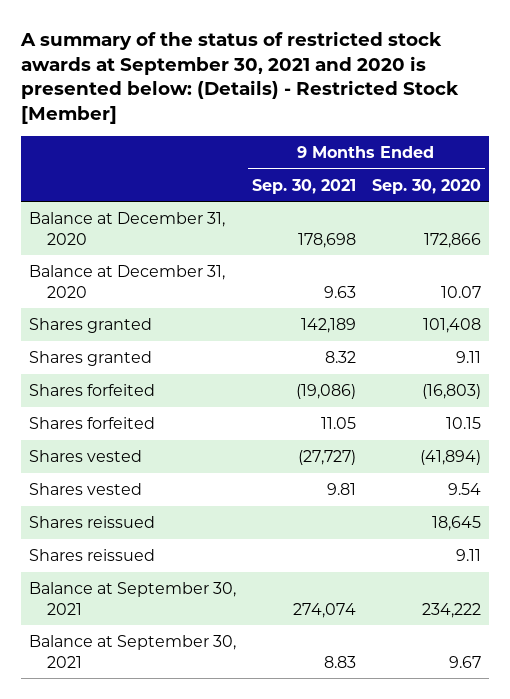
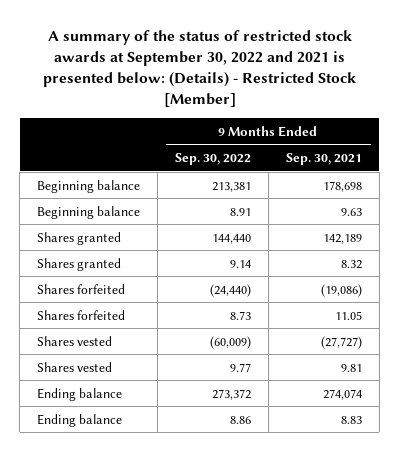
[19,30,459,125] A summary of the status of restricted stock awards at September 30, 2021 and 2020 is presented below: (Details) - Restricted Stock [Member] -> [42,29,356,108] A summary of the status of restricted stock awards at September 30, 2022 and 2021 is presented below: (Details) - Restricted Stock [Member]
[371,178,481,194] Sep. 30, 2020 -> none
none -> [175,153,252,166] Sep. 30, 2022
[28,211,225,245] Balance at December 31, 2020 -> [37,179,141,193] Beginning balance
[28,264,225,298] Balance at December 31, 2020 -> [37,205,141,219] Beginning balance
[28,515,155,528] Shares reissued -> none
[28,548,155,561] Shares reissued -> none
[28,581,236,615] Balance at September 30, 2021 -> [37,387,123,401] Ending balance
[28,634,236,668] Balance at September 30, 2021 -> [37,413,123,427] Ending balance

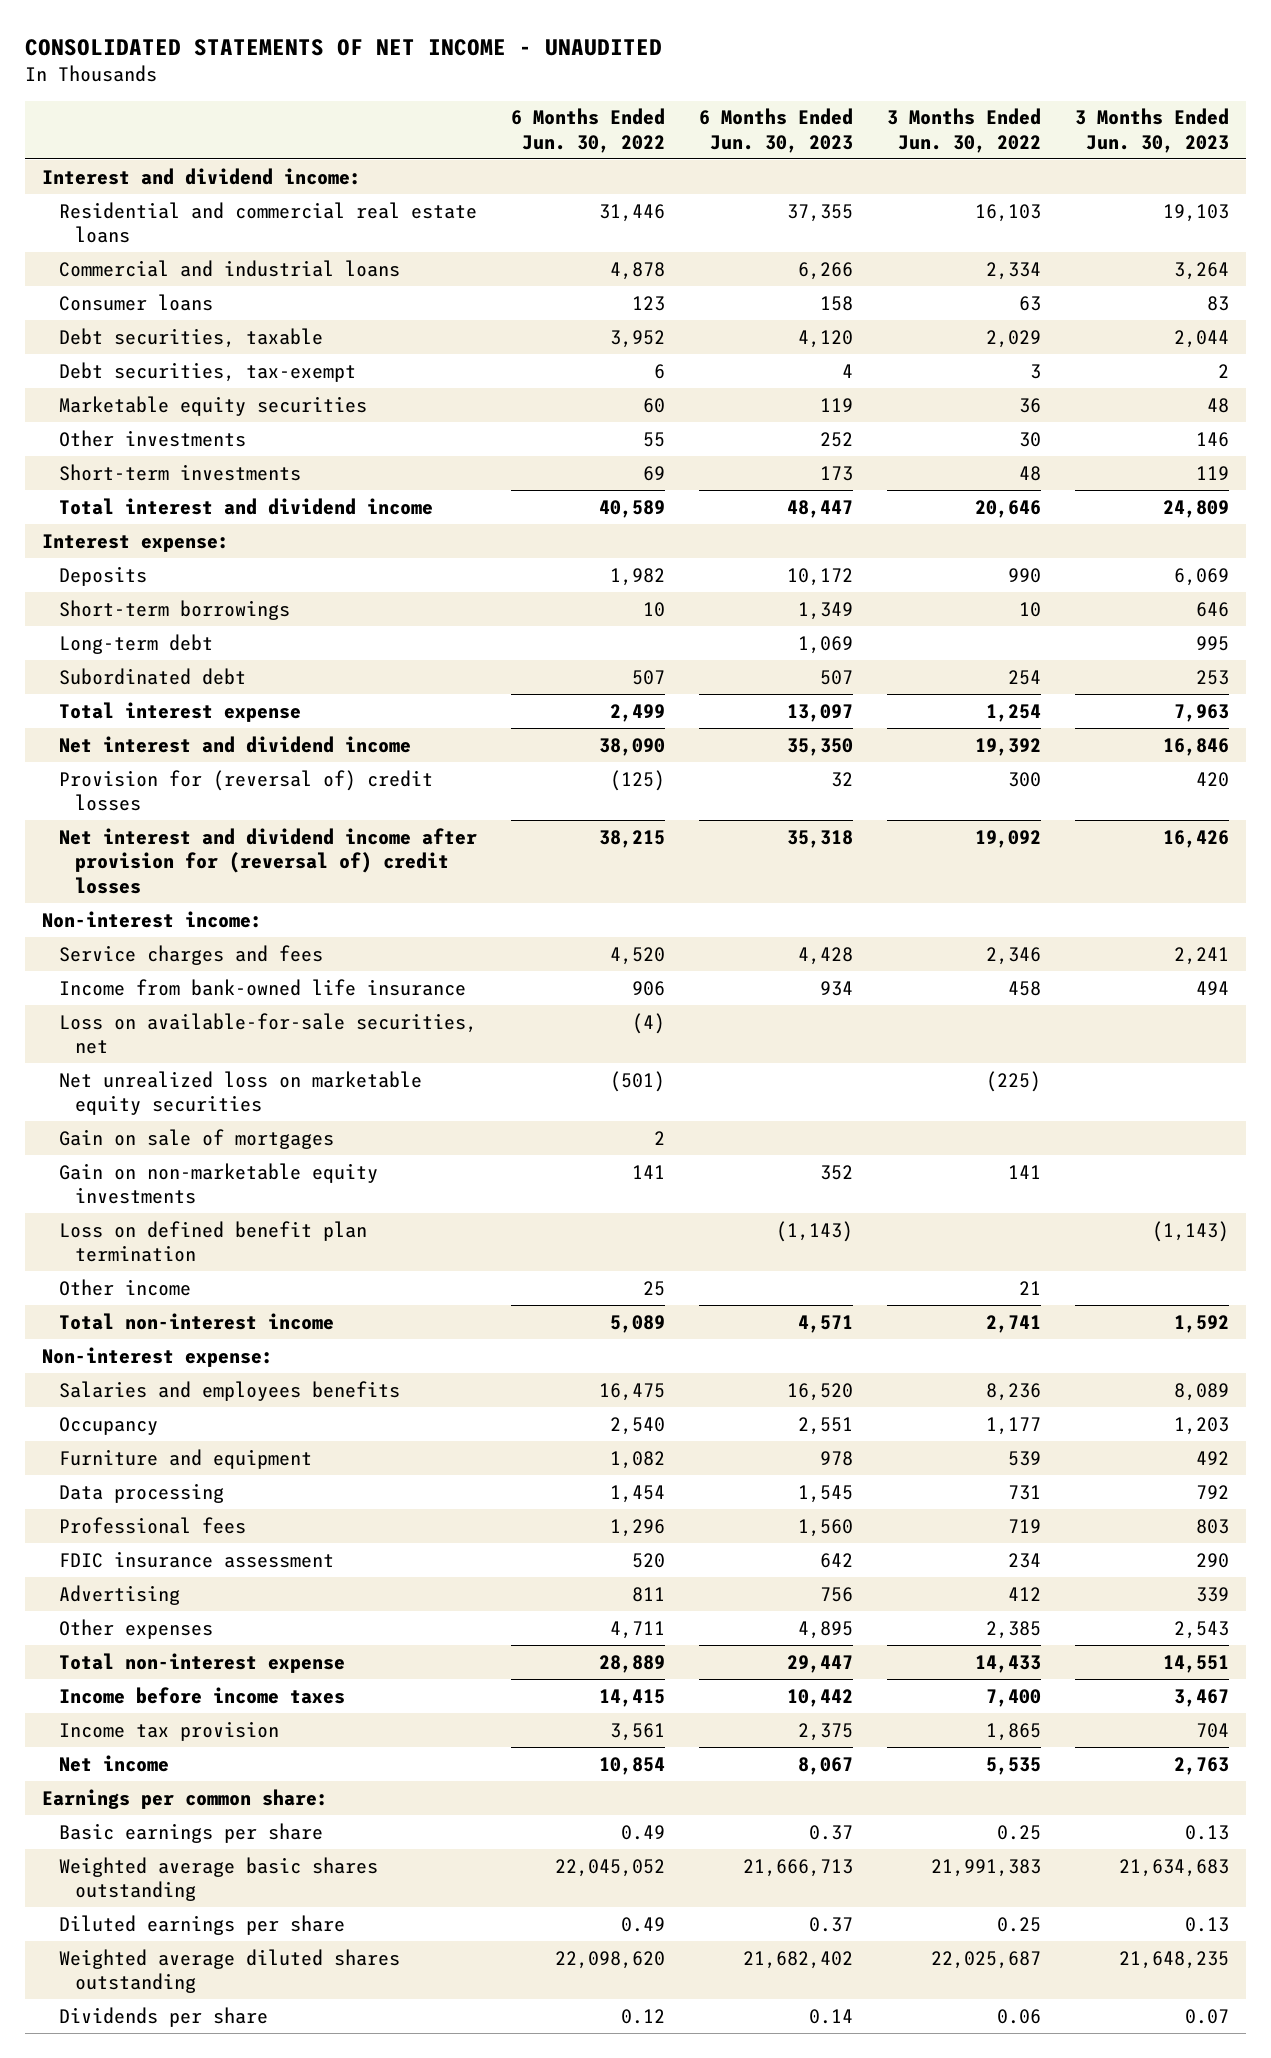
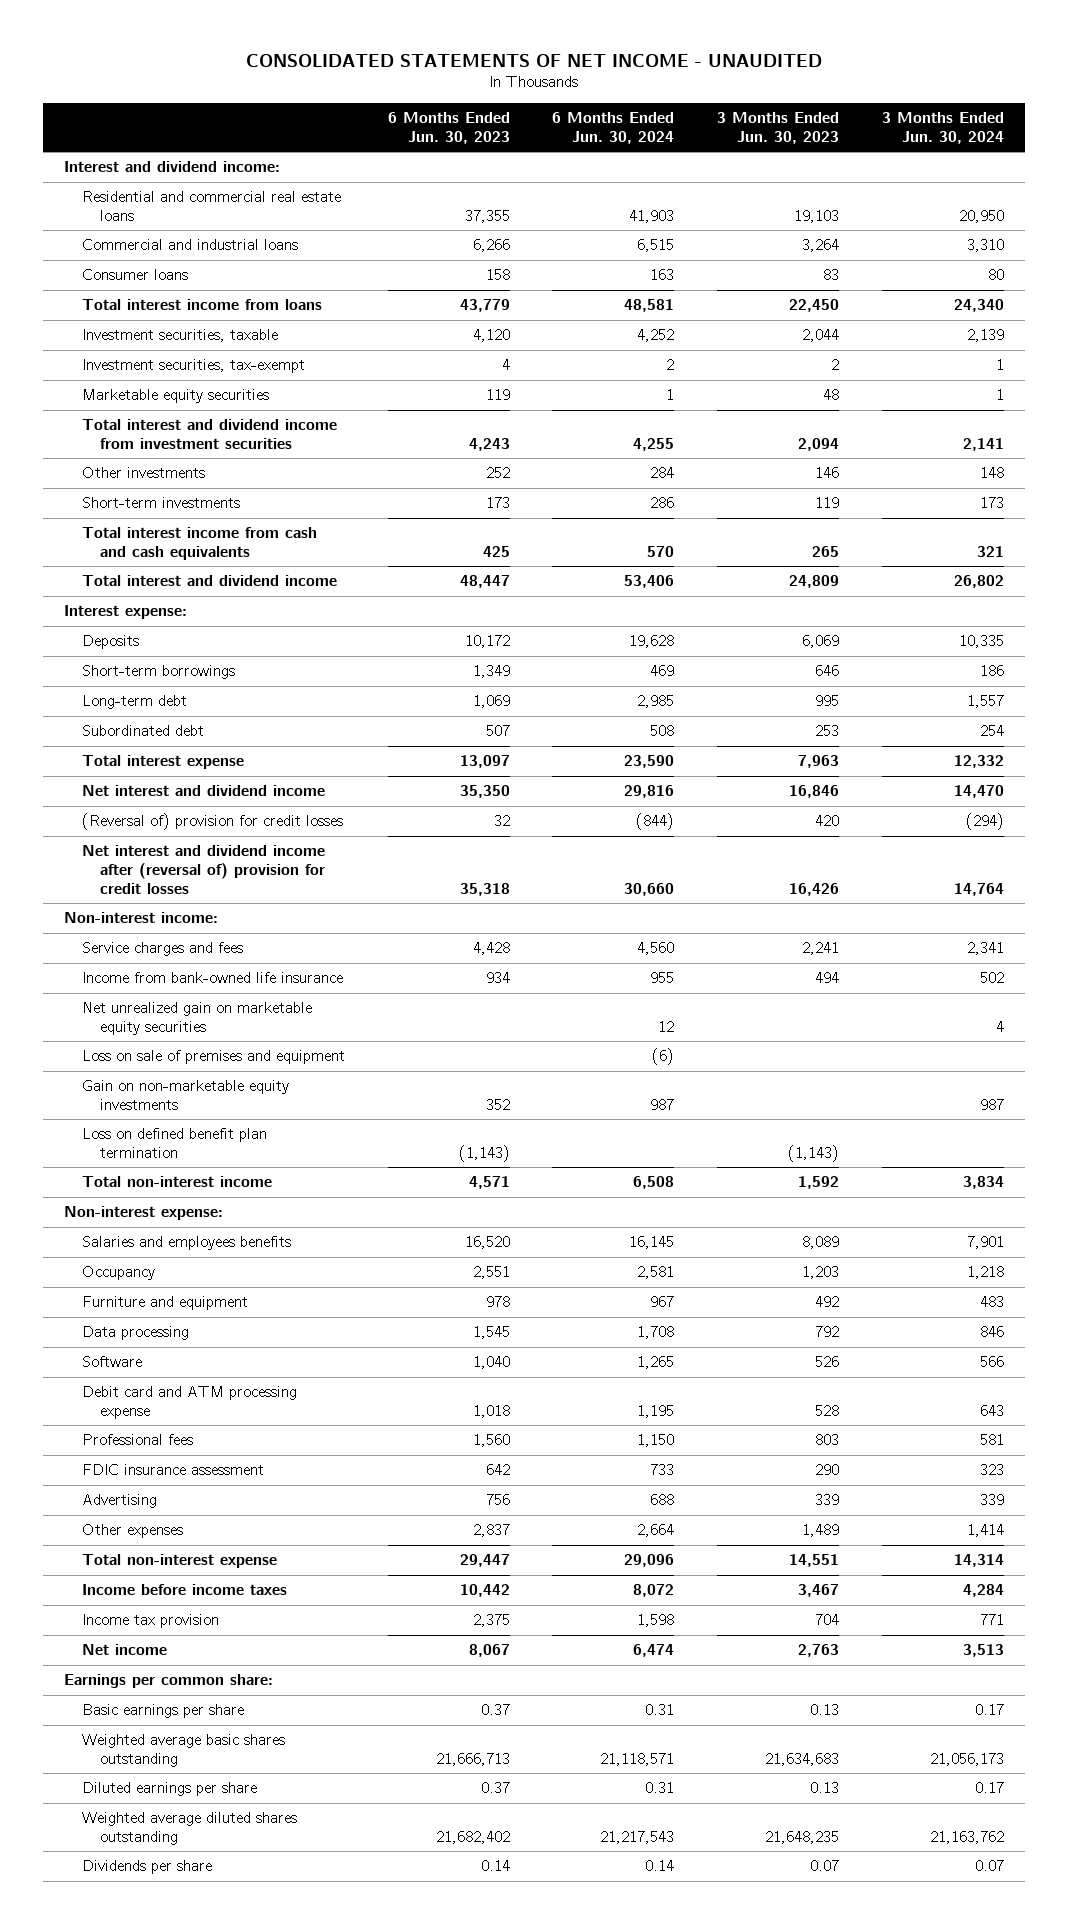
[510,108,665,153] 6 Months Ended Jun. 30, 2022 -> none
[887,108,1042,153] 3 Months Ended Jun. 30, 2022 -> none
none -> [552,112,675,144] 6 Months Ended Jun. 30, 2024
none -> [881,112,1004,144] 3 Months Ended Jun. 30, 2024
none -> [82,299,323,311] Total interest income from loans
[58,327,323,348] Debt securities, taxable -> [82,329,279,343] Investment securities, taxable
[58,361,356,382] Debt securities, tax-exempt -> [82,359,306,374] Investment securities, tax-exempt
none -> [82,419,338,449] Total interest and dividend income from investment securities
none -> [82,527,318,560] Total interest income from cash and cash equivalents
[58,769,433,812] Provision for (reversal of) credit losses -> [82,813,344,831] (Reversal of) provision for credit losses
[58,827,477,894] Net interest and dividend income after provision for (reversal of) credit losses -> [82,845,326,894] Net interest and dividend income after (reversal of) provision for credit losses
[58,1012,477,1055] Loss on available-for-sale securities, net -> none
[58,1128,334,1149] Gain on sale of mortgages -> none
[58,1070,422,1116] Net unrealized loss on marketable equity securities -> [82,1002,313,1035] Net unrealized gain on marketable equity securities
none -> [82,1050,346,1065] Loss on sale of premises and equipment
[58,1278,191,1296] Other income -> none
none -> [82,1356,143,1368] Software
none -> [82,1386,298,1419] Debit card and ATM processing expense
[797,1620,853,1639] 4,895 -> [472,1524,510,1538] 2,837
[1174,1620,1230,1639] 2,543 -> [802,1524,840,1538] 1,489

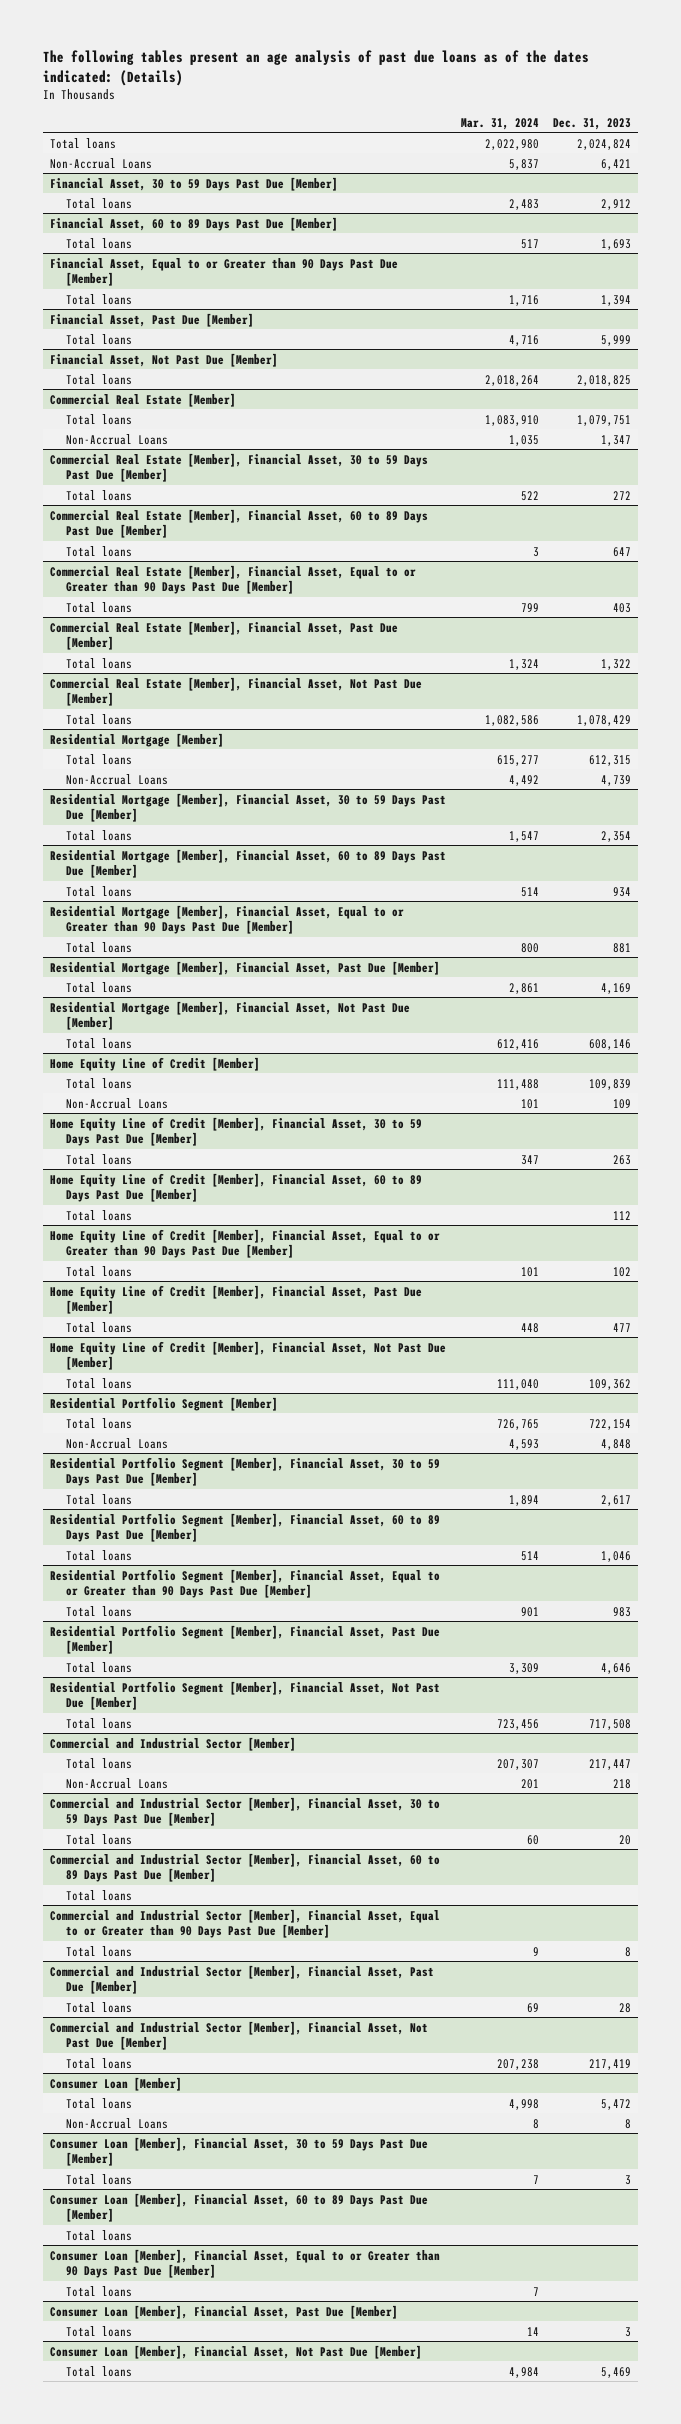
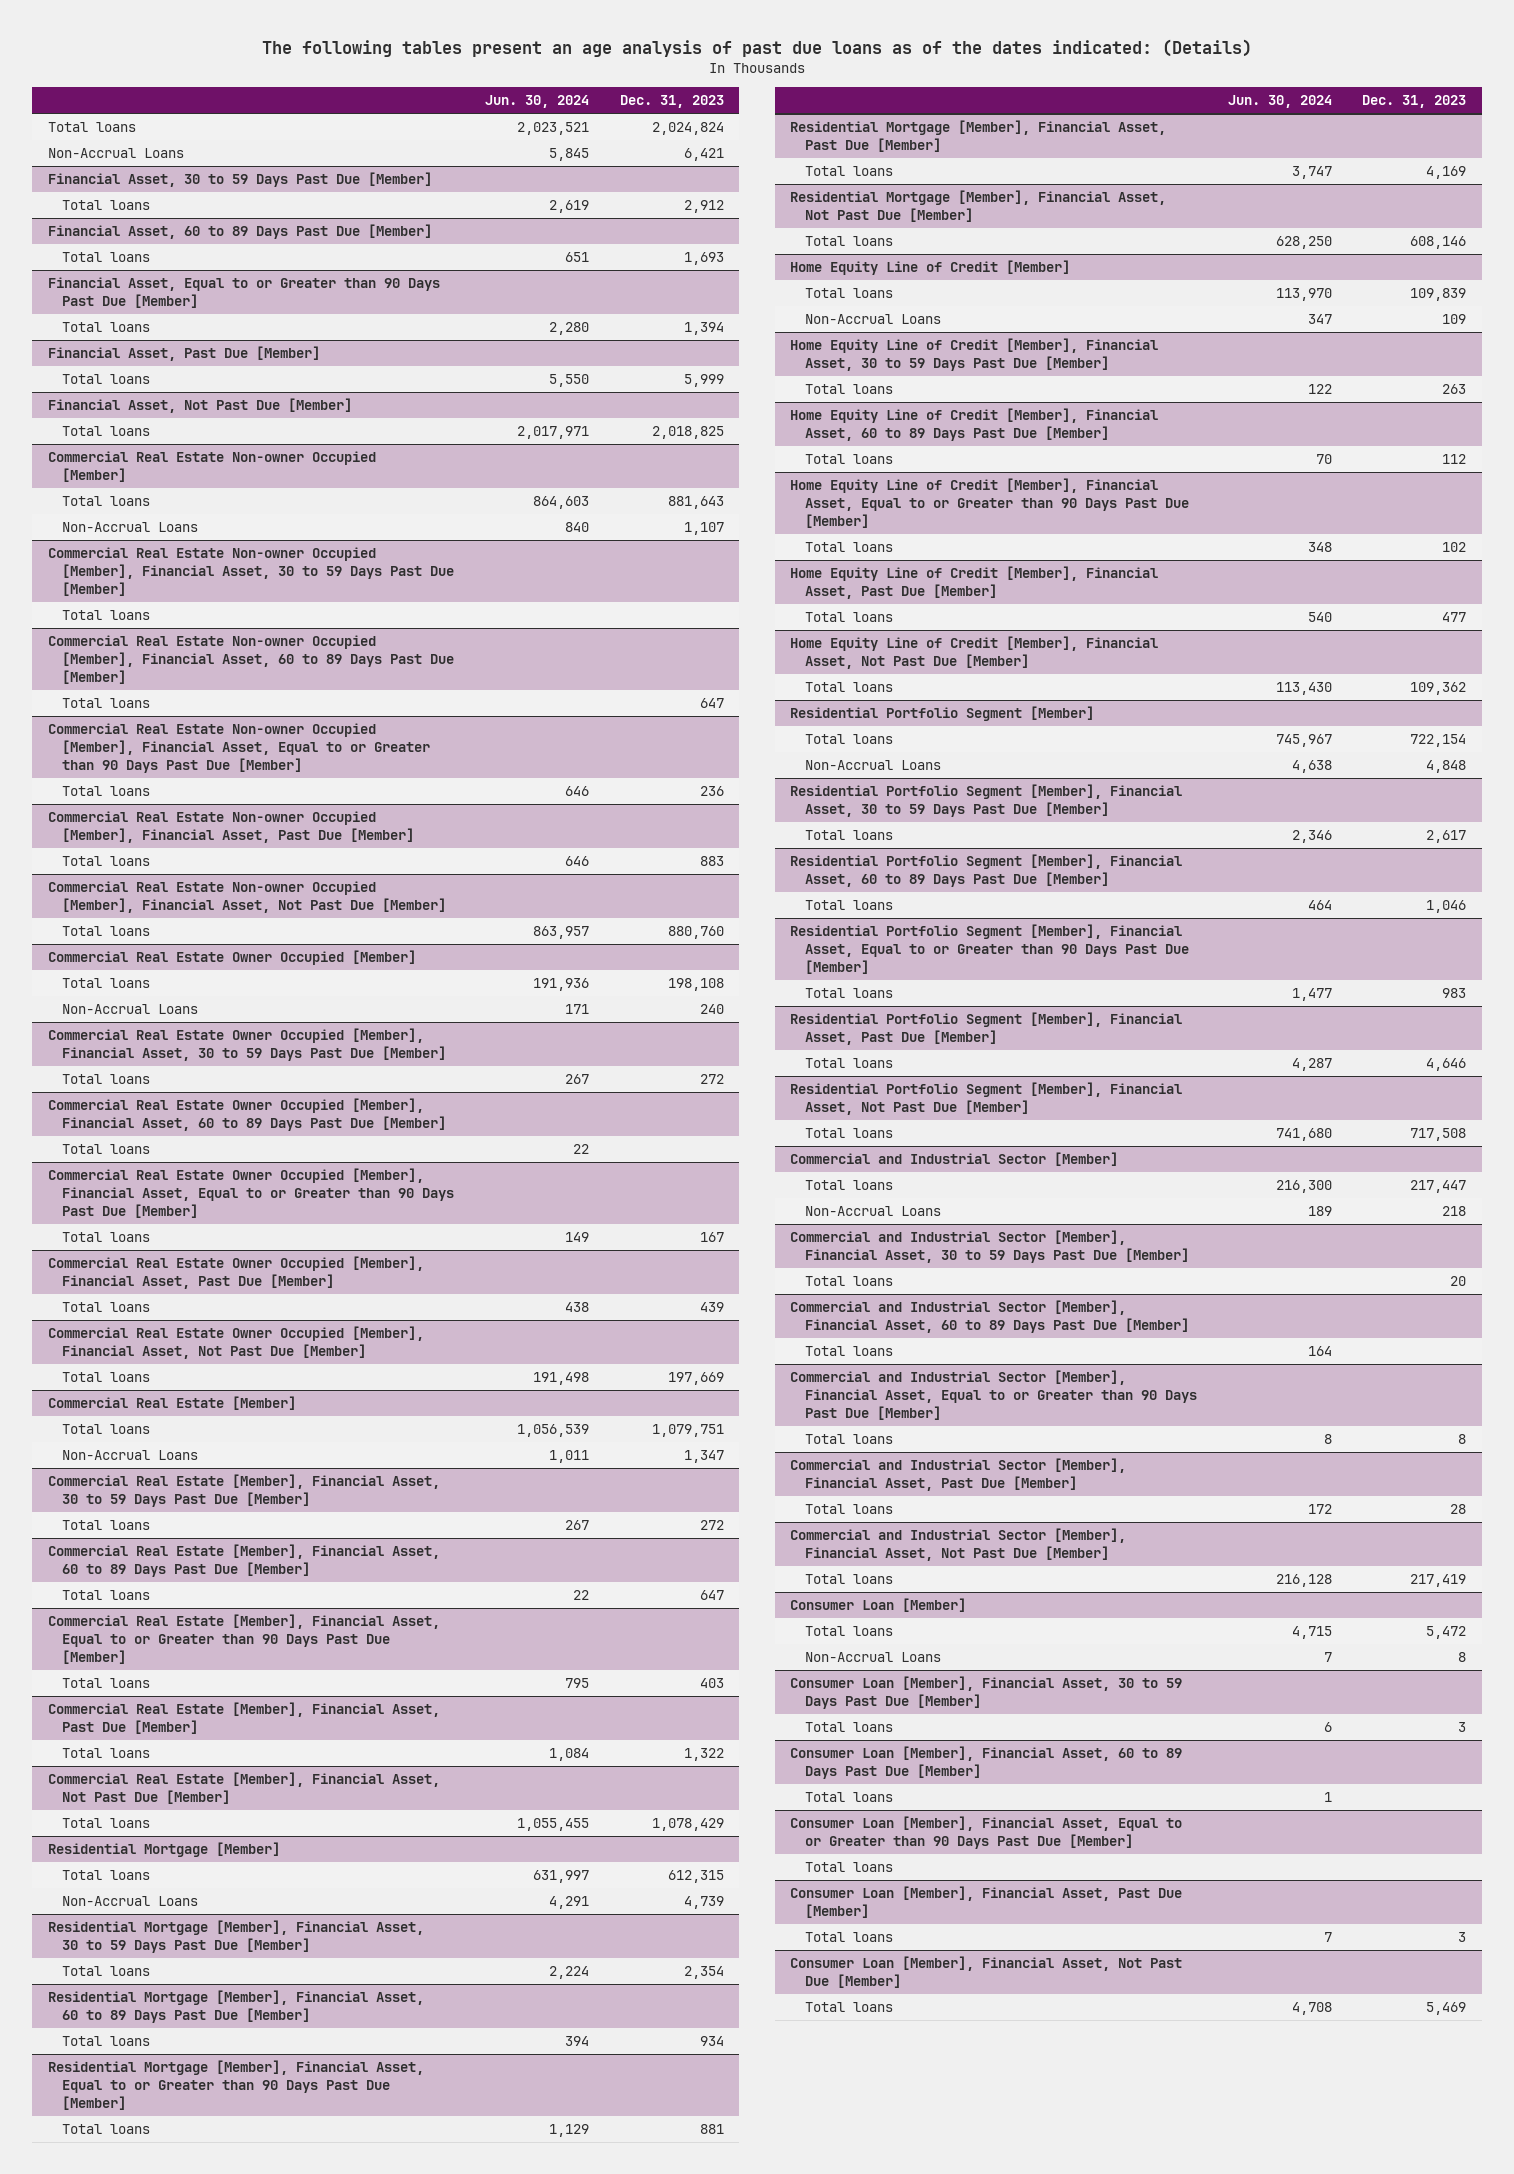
[460,117,539,130] Mar. 31, 2024 -> none
none -> [485,95,590,109] Jun. 30, 2024
none -> [47,450,376,483] Commercial Real Estate Non-owner Occupied [Member]
none -> [62,495,151,506] Total loans
none -> [62,521,199,532] Non-Accrual Loans
none -> [47,546,455,597] Commercial Real Estate Non-owner Occupied [Member], Financial Asset, 30 to 59 Days Past Due [Member]
none -> [62,609,151,620] Total loans
none -> [47,634,455,685] Commercial Real Estate Non-owner Occupied [Member], Financial Asset, 60 to 89 Days Past Due [Member]
none -> [62,697,151,708] Total loans
none -> [47,722,431,774] Commercial Real Estate Non-owner Occupied [Member], Financial Asset, Equal to or Greater than 90 Days Past Due [Member]
none -> [62,785,151,796] Total loans
none -> [47,810,415,844] Commercial Real Estate Non-owner Occupied [Member], Financial Asset, Past Due [Member]
none -> [62,855,151,866] Total loans
none -> [47,880,447,914] Commercial Real Estate Non-owner Occupied [Member], Financial Asset, Not Past Due [Member]
none -> [62,925,151,936] Total loans
none -> [47,949,416,965] Commercial Real Estate Owner Occupied [Member]
none -> [62,977,151,988] Total loans
none -> [62,1003,199,1014] Non-Accrual Loans
none -> [47,1027,447,1062] Commercial Real Estate Owner Occupied [Member], Financial Asset, 30 to 59 Days Past Due [Member]
none -> [62,1073,151,1084] Total loans
none -> [47,1097,447,1132] Commercial Real Estate Owner Occupied [Member], Financial Asset, 60 to 89 Days Past Due [Member]
none -> [62,1143,151,1154] Total loans
none -> [47,1167,455,1219] Commercial Real Estate Owner Occupied [Member], Financial Asset, Equal to or Greater than 90 Days Past Due [Member]
none -> [62,1231,151,1242] Total loans
none -> [47,1255,424,1290] Commercial Real Estate Owner Occupied [Member], Financial Asset, Past Due [Member]
none -> [62,1301,151,1312] Total loans
none -> [47,1325,424,1360] Commercial Real Estate Owner Occupied [Member], Financial Asset, Not Past Due [Member]
none -> [62,1371,151,1382] Total loans

